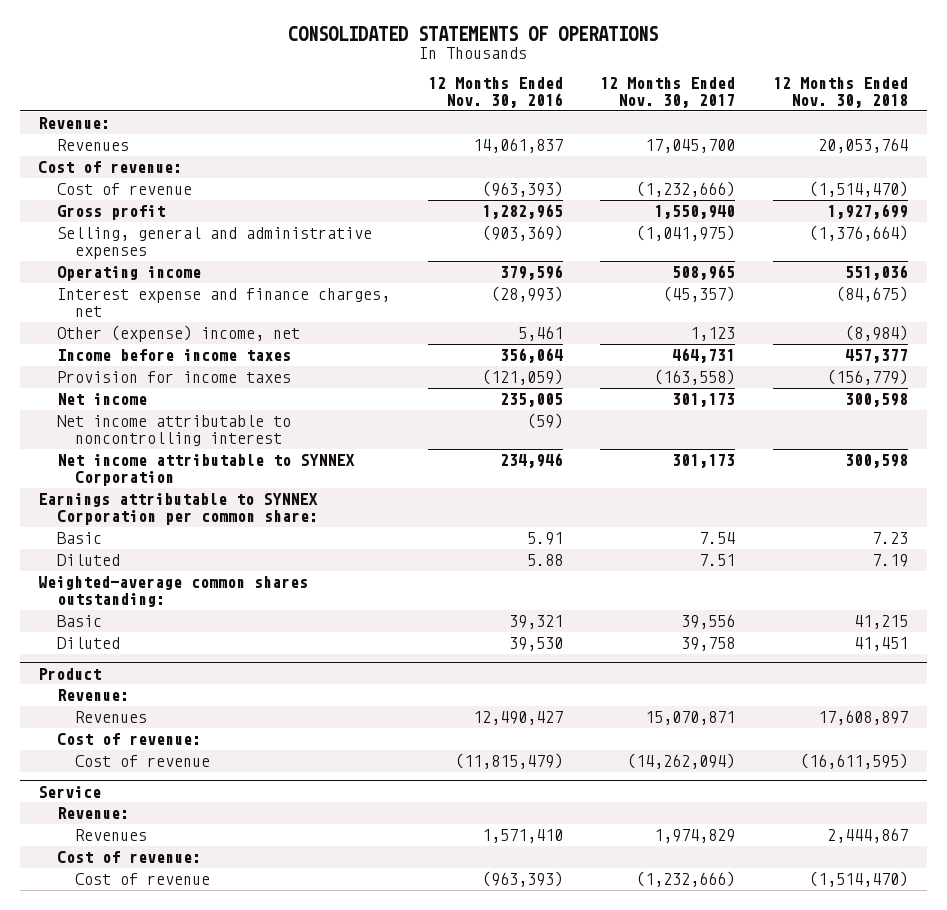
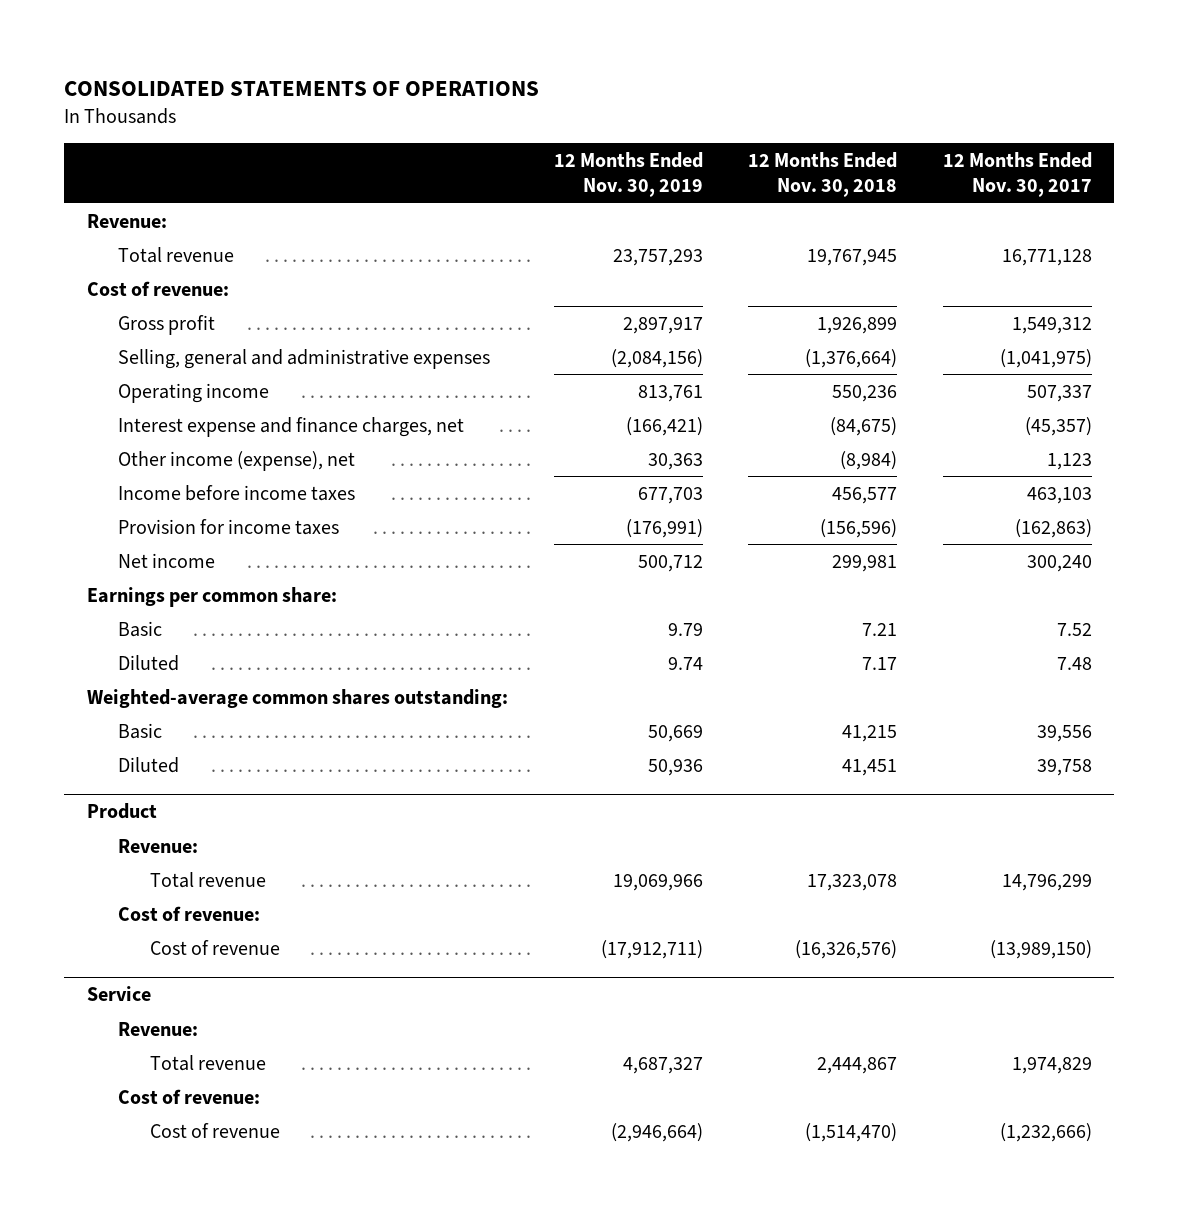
[427,77,563,109] 12 Months Ended Nov. 30, 2016 -> none
none -> [553,151,703,197] 12 Months Ended Nov. 30, 2019
[56,139,129,152] Revenues -> none
none -> [118,246,235,263] Total revenue
[56,183,192,196] Cost of revenue -> none
[654,205,736,220] 1,550,940 -> [1011,316,1092,334] 1,549,312
[827,204,909,220] 1,927,699 -> [817,316,898,334] 1,926,899
[672,265,736,281] 508,965 -> [1026,384,1092,402] 507,337
[845,265,909,281] 551,036 -> [832,384,898,402] 550,236
[56,415,291,447] Net income attributable to noncontrolling interest -> none
[56,454,355,487] Net income attributable to SYNNEX Corporation -> none
[56,325,300,343] Other (expense) income, net -> [118,450,356,471] Other income (expense), net
[672,348,736,364] 464,731 -> [1026,486,1092,504] 463,103
[845,349,909,364] 457,377 -> [832,486,898,504] 456,577
[654,369,736,386] (163,558) -> [1014,518,1092,538] (162,863)
[827,369,909,386] (156,779) -> [820,518,898,538] (156,596)
[672,393,736,408] 301,173 -> [1026,554,1092,572] 300,240
[845,393,909,408] 300,598 -> [832,554,898,572] 299,981
[38,493,319,526] Earnings attributable to SYNNEX Corporation per common share: -> [87,586,338,607] Earnings per common share:
[699,532,736,545] 7.54 -> [1056,622,1092,636] 7.52
[872,532,909,545] 7.23 -> [862,622,898,636] 7.21
[699,554,736,567] 7.51 -> [1056,656,1092,670] 7.48
[872,554,909,568] 7.19 -> [862,656,898,670] 7.17
[74,711,147,724] Revenues -> none
none -> [149,871,266,888] Total revenue
[627,753,736,770] (14,262,094) -> [989,939,1092,959] (13,989,150)
[800,753,909,770] (16,611,595) -> [795,939,898,959] (16,326,576)
[74,829,147,842] Revenues -> [149,1054,266,1071] Total revenue

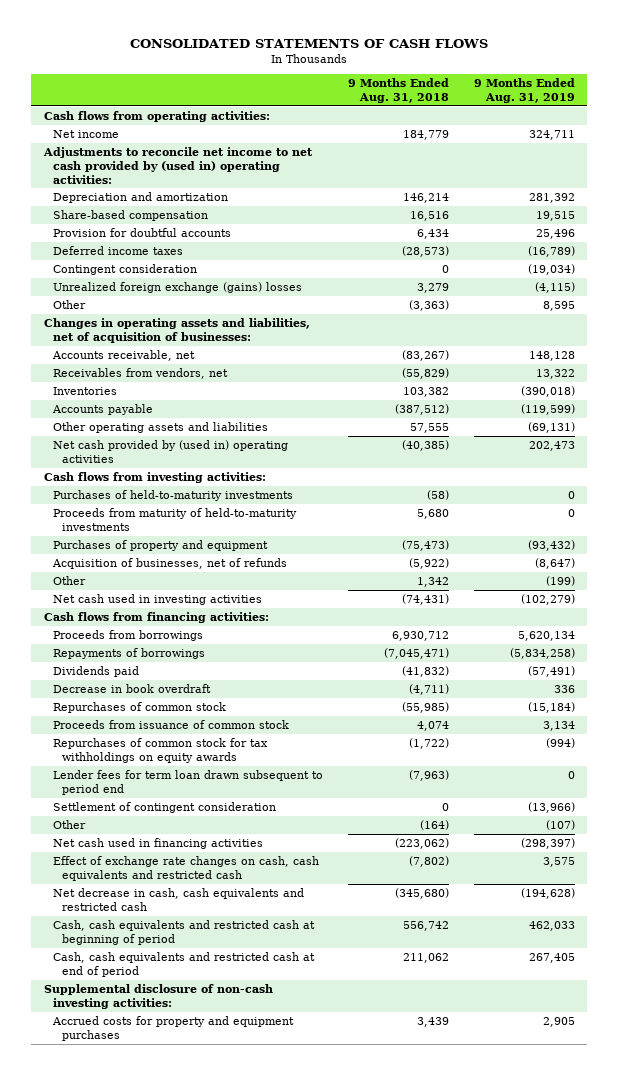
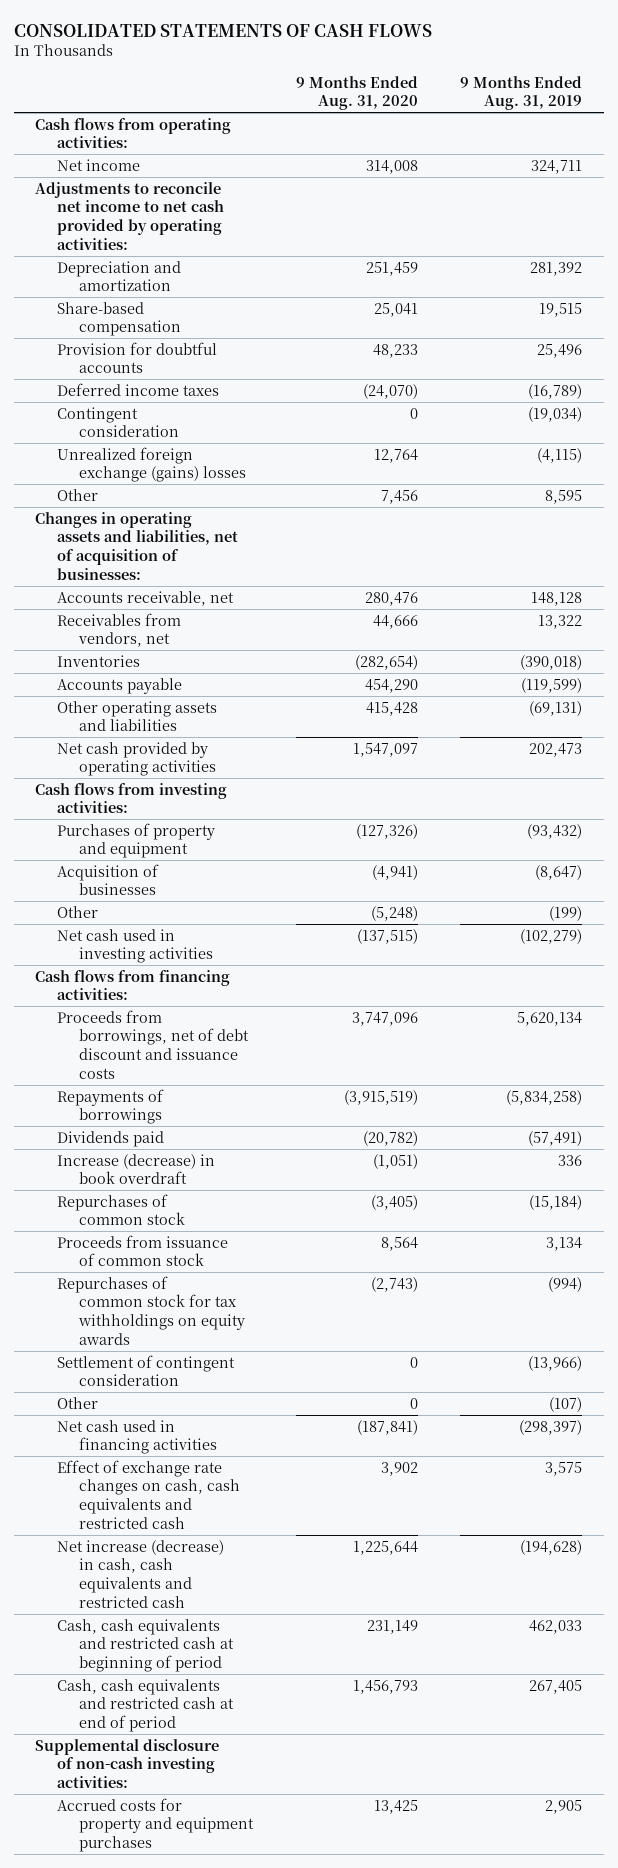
[347,78,449,103] 9 Months Ended Aug. 31, 2018 -> none
none -> [295,75,418,111] 9 Months Ended Aug. 31, 2020
[42,146,313,184] Adjustments to reconcile net income to net cash provided by (used in) operating activities: -> [35,181,225,250] Adjustments to reconcile net income to net cash provided by operating activities:
[52,439,288,463] Net cash provided by (used in) operating activities -> [57,741,216,777] Net cash provided by operating activities
[52,489,293,501] Purchases of held-to-maturity investments -> none
[52,507,297,531] Proceeds from maturity of held-to-maturity investments -> none
[51,557,287,569] Acquisition of businesses, net of refunds -> [57,863,160,896] Acquisition of businesses
[52,629,203,641] Proceeds from borrowings -> [57,1009,249,1079] Proceeds from borrowings, net of debt discount and issuance costs
[52,683,211,693] Decrease in book overdraft -> [57,1153,216,1185] Increase (decrease) in book overdraft
[52,769,323,795] Lender fees for term loan drawn subsequent to period end -> none
[52,887,304,911] Net decrease in cash, cash equivalents and restricted cash -> [57,1539,225,1608] Net increase (decrease) in cash, cash equivalents and restricted cash

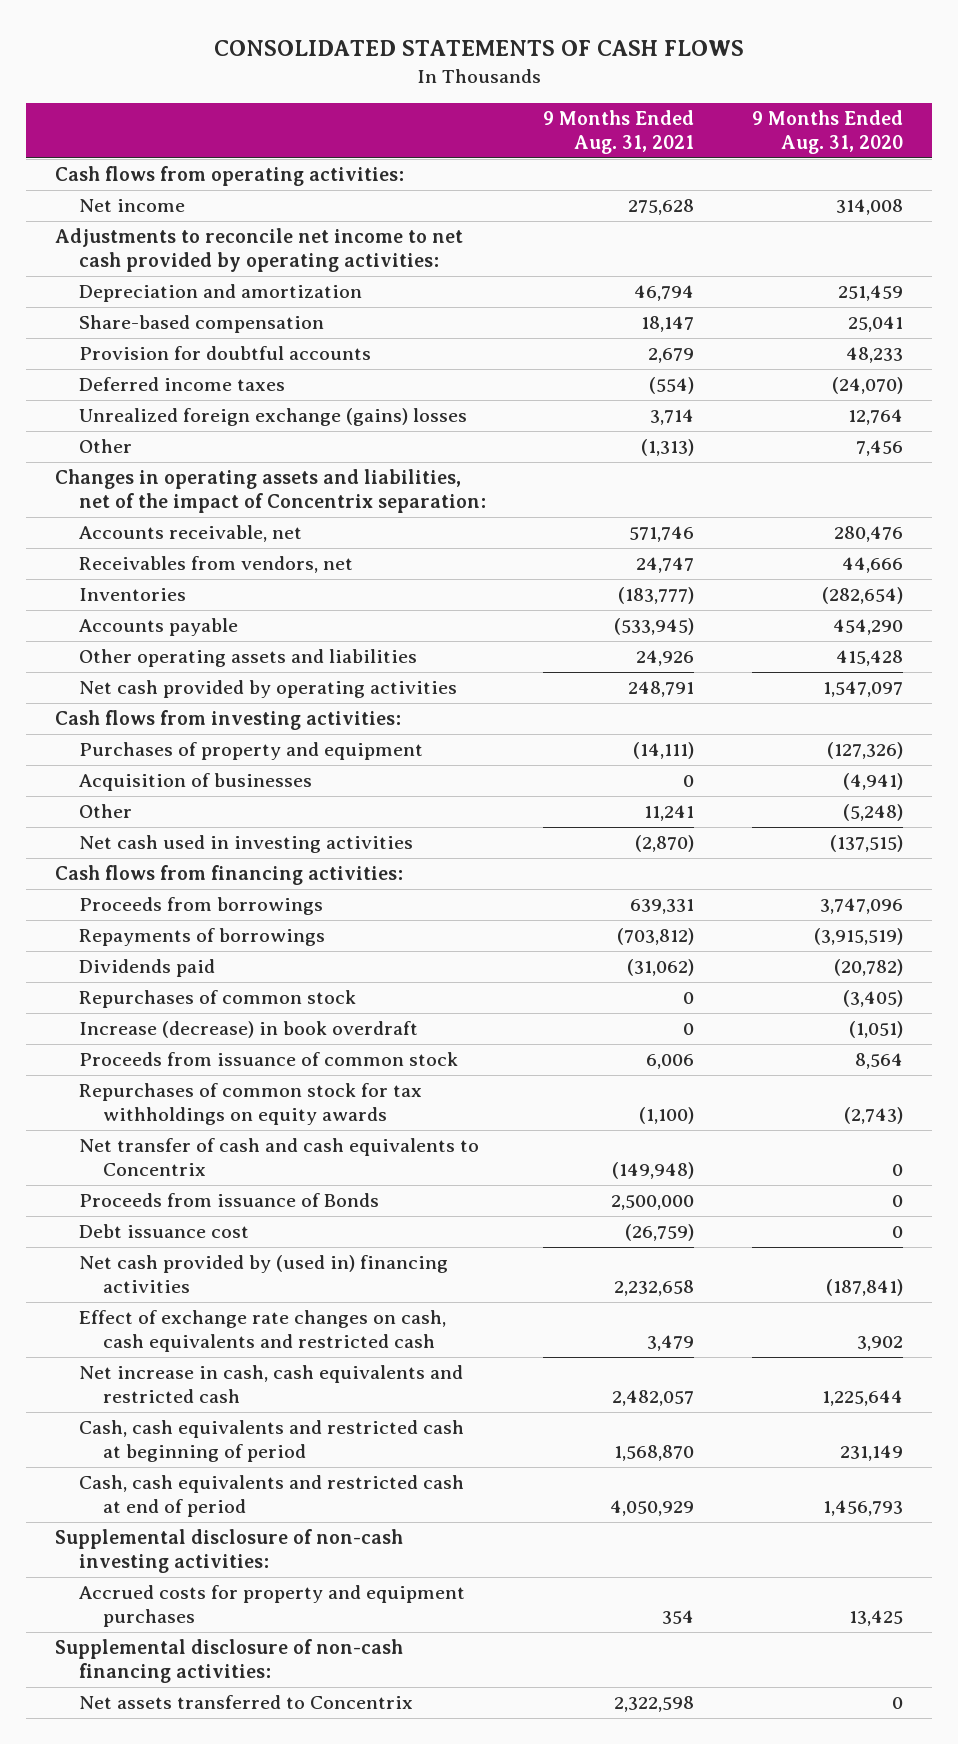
[460,75,583,111] 9 Months Ended Aug. 31, 2019 -> none
none -> [543,110,695,155] 9 Months Ended Aug. 31, 2021
[57,406,179,438] Contingent consideration -> none
[35,511,239,580] Changes in operating assets and liabilities, net of acquisition of businesses: -> [54,469,486,514] Changes in operating assets and liabilities, net of the impact of Concentrix separation:
[57,1009,249,1079] Proceeds from borrowings, net of debt discount and issuance costs -> [78,897,323,916] Proceeds from borrowings
[57,1153,216,1185] Increase (decrease) in book overdraft -> [78,1021,418,1039] Increase (decrease) in book overdraft
[57,1354,236,1387] Settlement of contingent consideration -> none
[57,1396,99,1409] Other -> none
none -> [78,1138,479,1177] Net transfer of cash and cash equivalents to Concentrix
none -> [78,1193,379,1208] Proceeds from issuance of Bonds
none -> [78,1224,249,1239] Debt issuance cost
[57,1419,217,1455] Net cash used in financing activities -> [78,1255,448,1294] Net cash provided by (used in) financing activities
[57,1539,225,1608] Net increase (decrease) in cash, cash equivalents and restricted cash -> [78,1365,463,1404] Net increase in cash, cash equivalents and restricted cash
none -> [54,1639,403,1684] Supplemental disclosure of non-cash financing activities:
none -> [78,1695,413,1710] Net assets transferred to Concentrix

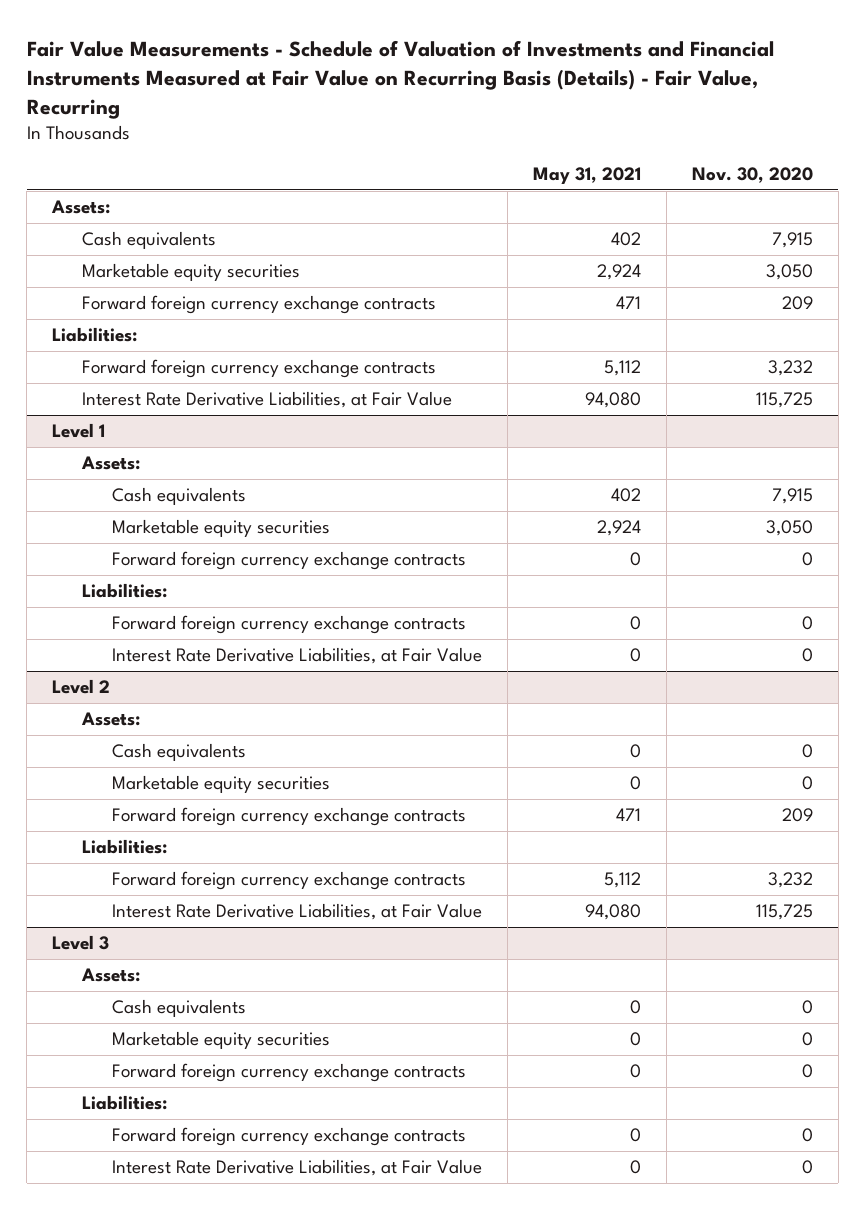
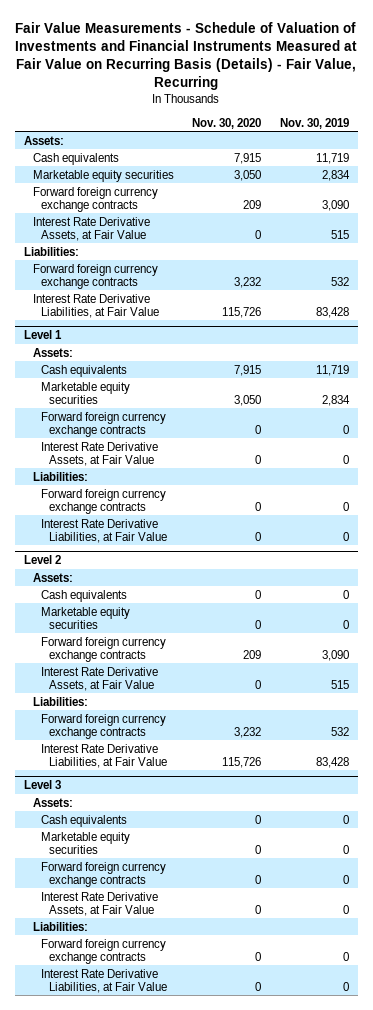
[532,167,641,185] May 31, 2021 -> none
none -> [279,117,349,129] Nov. 30, 2019
none -> [32,216,150,241] Interest Rate Derivative Assets, at Fair Value
[755,391,813,408] 115,725 -> [222,306,262,318] 115,726
none -> [40,441,158,466] Interest Rate Derivative Assets, at Fair Value
none -> [40,666,158,691] Interest Rate Derivative Assets, at Fair Value
[755,903,813,920] 115,725 -> [222,756,262,768] 115,726
none -> [40,891,158,916] Interest Rate Derivative Assets, at Fair Value

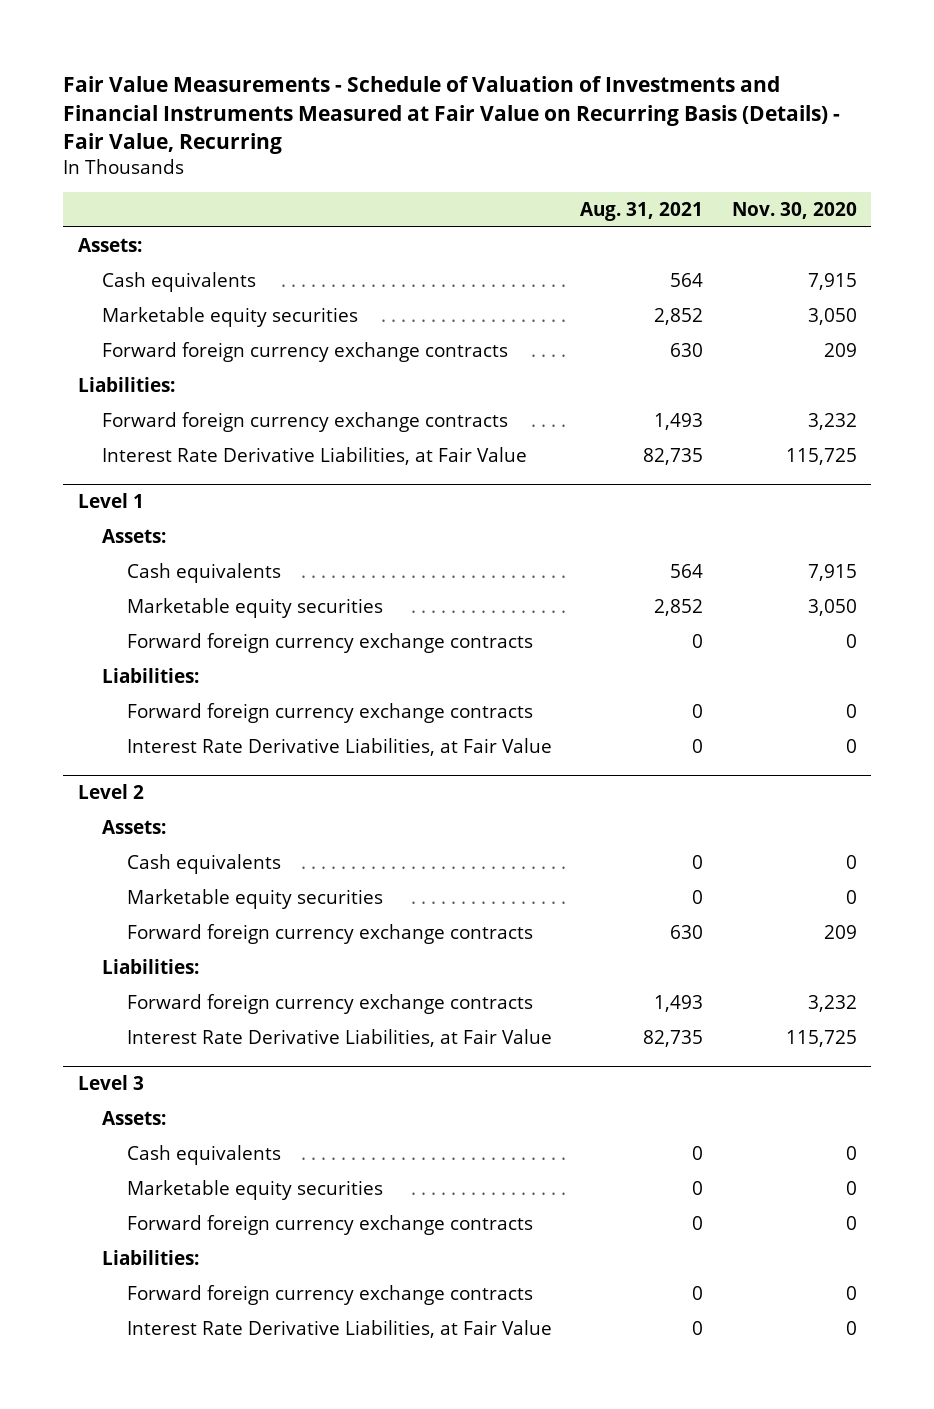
[279,117,349,129] Nov. 30, 2019 -> none
none -> [580,202,704,222] Aug. 31, 2021
[32,216,150,241] Interest Rate Derivative Assets, at Fair Value -> none
[222,306,262,318] 115,726 -> [785,447,857,465] 115,725
[40,441,158,466] Interest Rate Derivative Assets, at Fair Value -> none
[40,666,158,691] Interest Rate Derivative Assets, at Fair Value -> none
[222,756,262,768] 115,726 -> [785,1029,857,1047] 115,725
[40,891,158,916] Interest Rate Derivative Assets, at Fair Value -> none

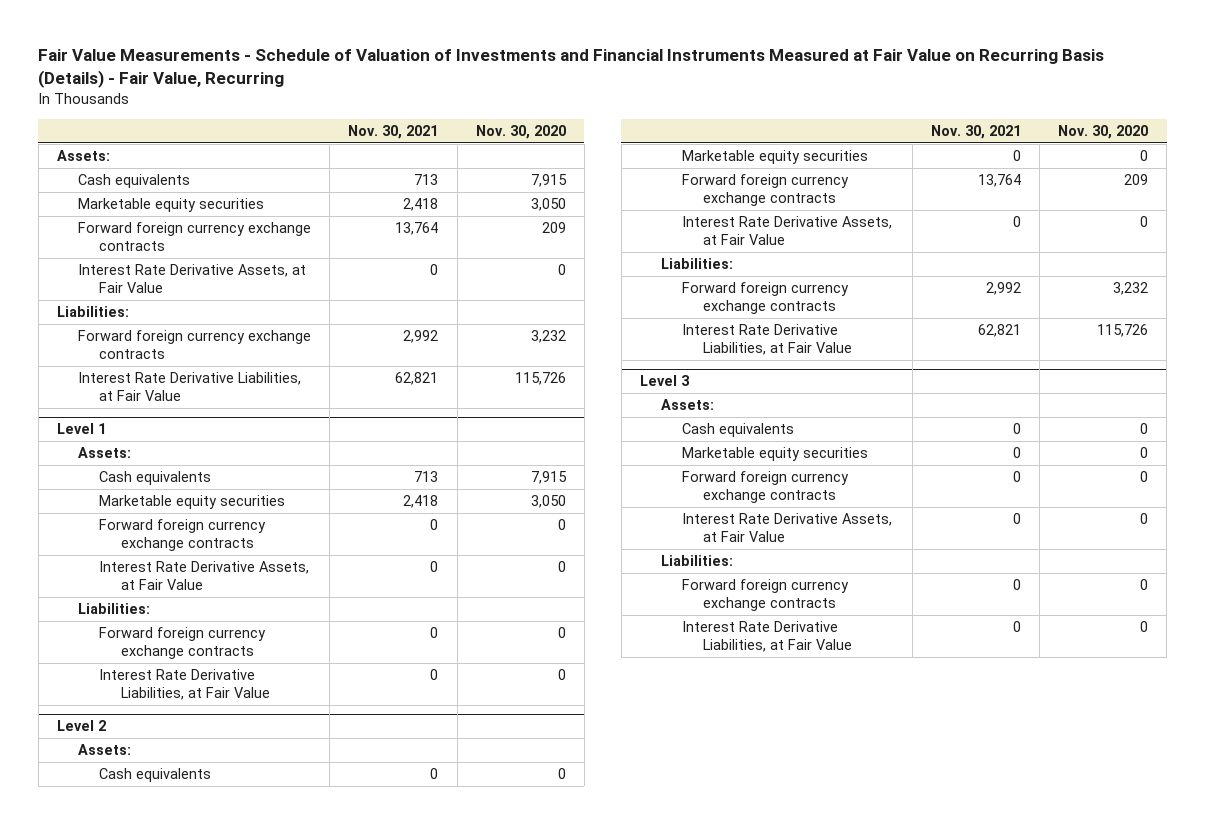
[580,202,704,222] Aug. 31, 2021 -> none
none -> [348,124,439,139] Nov. 30, 2021
none -> [78,264,307,294] Interest Rate Derivative Assets, at Fair Value
[785,447,857,465] 115,725 -> [514,372,566,386] 115,726
none -> [99,561,310,591] Interest Rate Derivative Assets, at Fair Value
none -> [681,216,892,246] Interest Rate Derivative Assets, at Fair Value
[785,1029,857,1047] 115,725 -> [1097,324,1149,338] 115,726
none -> [681,513,892,543] Interest Rate Derivative Assets, at Fair Value

